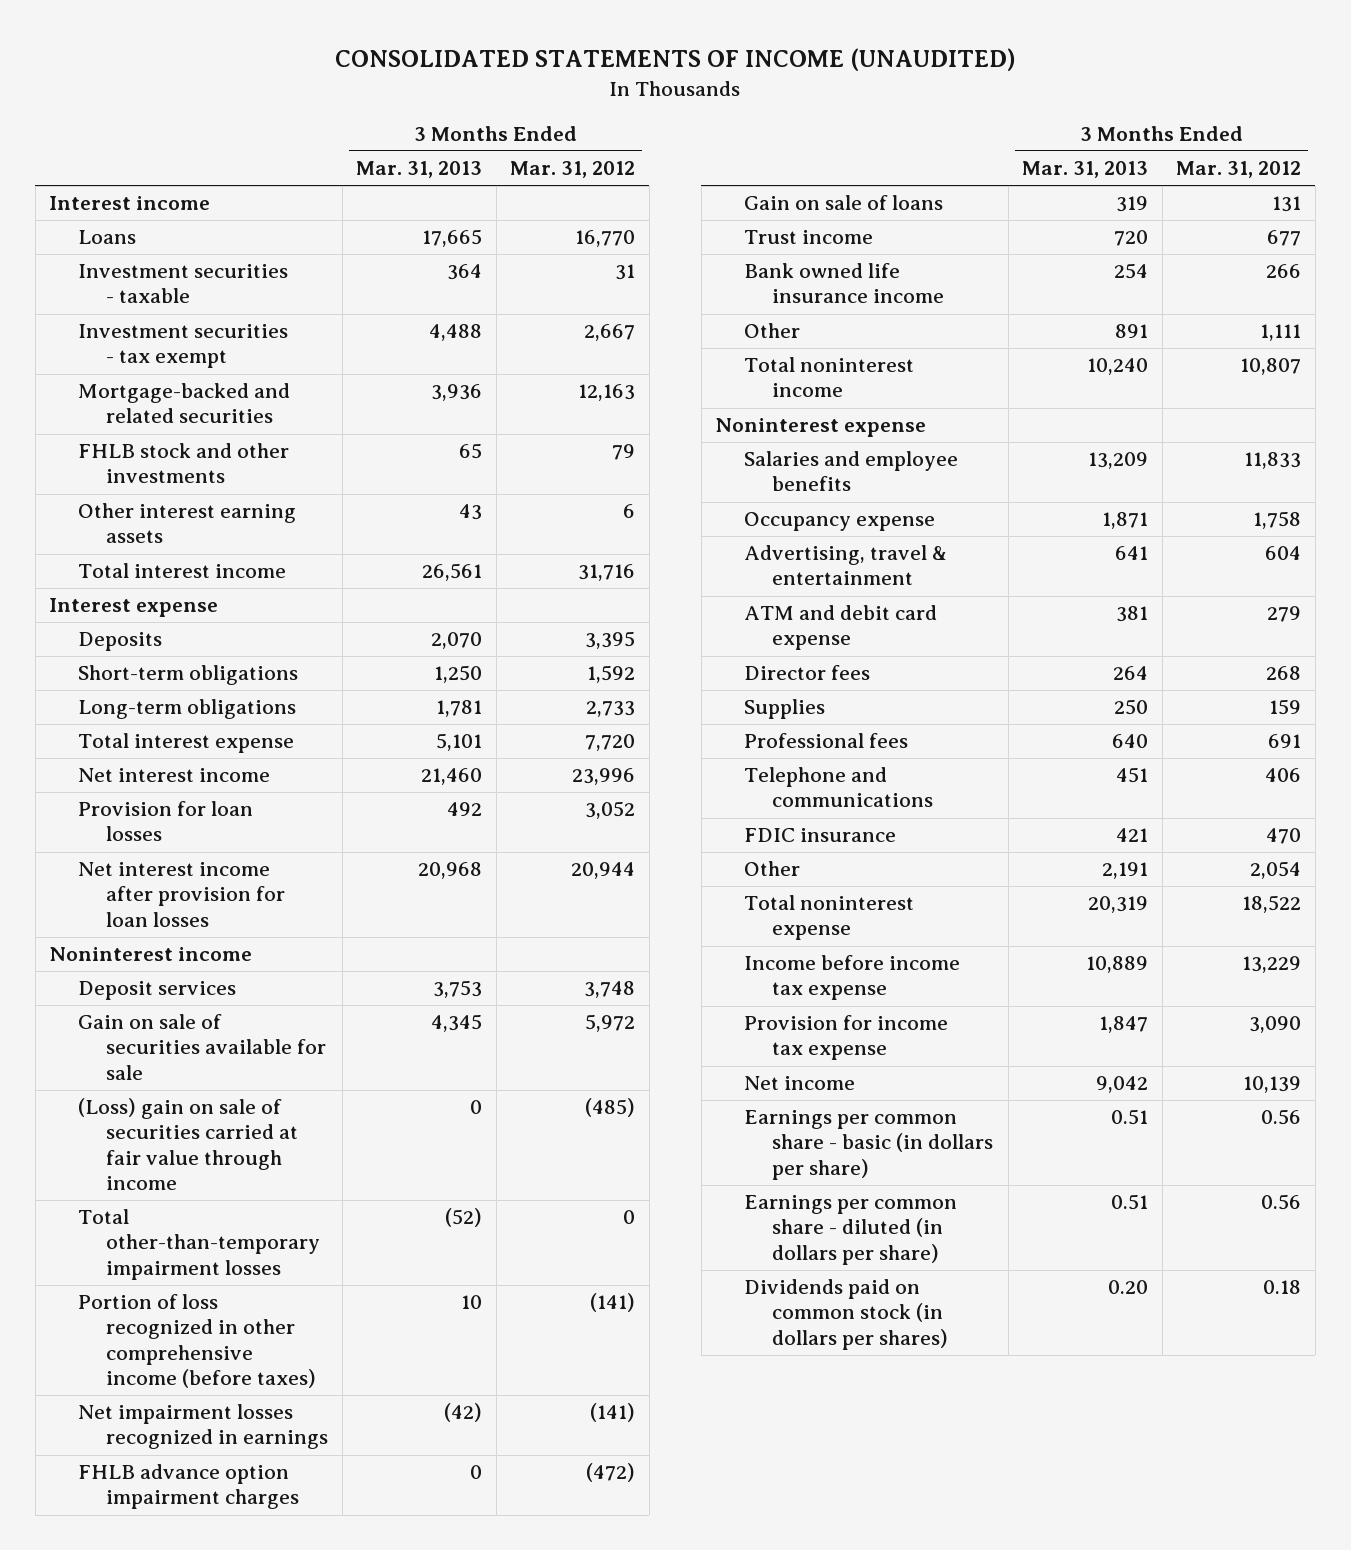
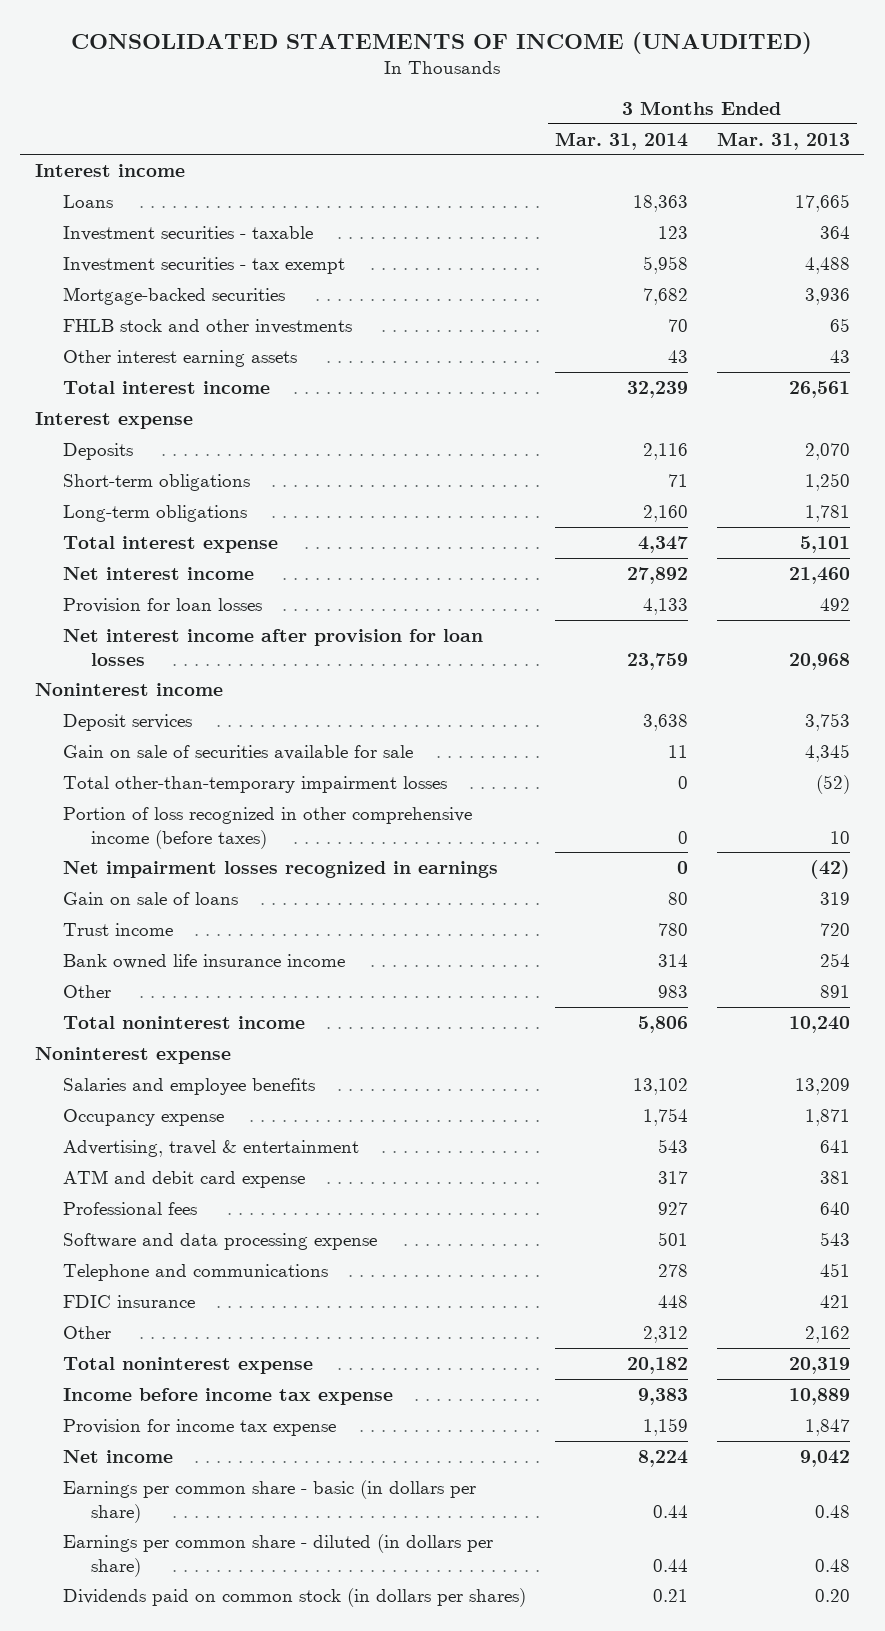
[510,161,636,179] Mar. 31, 2012 -> none
none -> [554,131,688,150] Mar. 31, 2014
[77,383,290,424] Mortgage-backed and related securities -> [62,286,285,305] Mortgage-backed securities
[77,1098,299,1190] (Loss) gain on sale of securities carried at fair value through income -> none
[77,1464,300,1510] FHLB advance option impairment charges -> none
[743,665,870,681] Director fees -> none
[743,699,825,720] Supplies -> none
none -> [62,1232,377,1250] Software and data processing expense
[1102,862,1149,880] 2,191 -> [804,1325,850,1343] 2,162
[1111,1109,1149,1126] 0.51 -> [814,1504,850,1518] 0.48
[1111,1194,1149,1211] 0.51 -> [814,1558,850,1572] 0.48

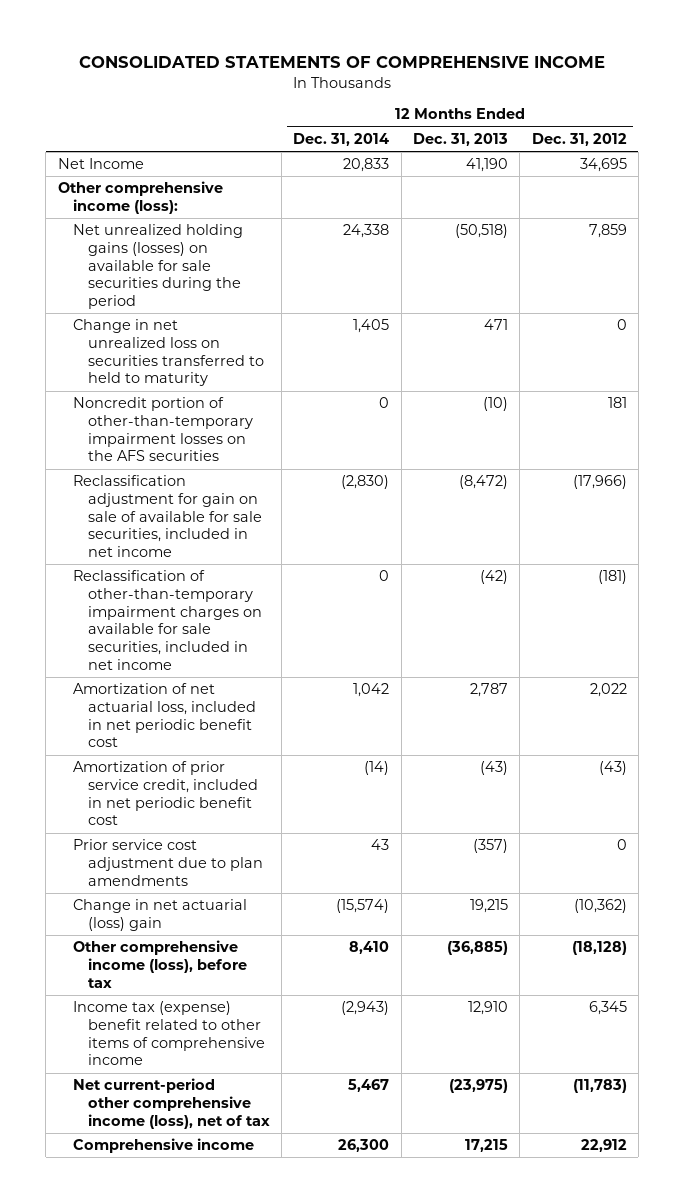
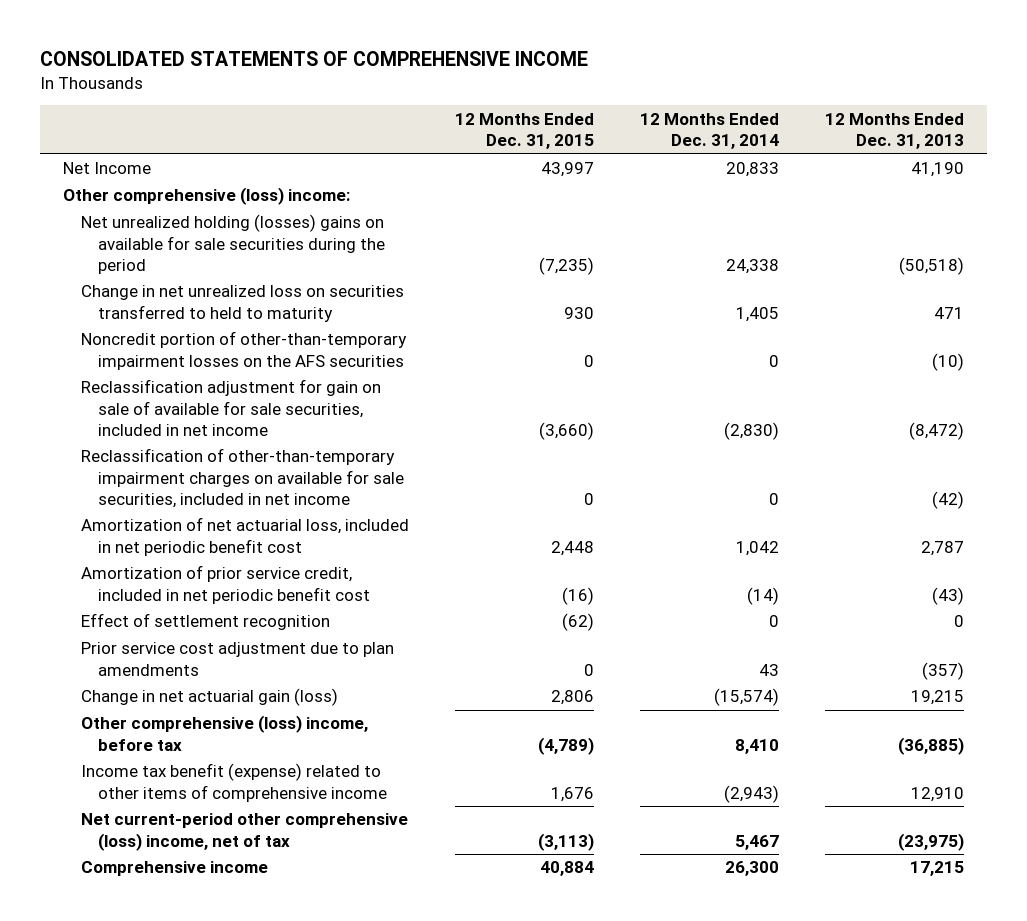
[531,132,627,146] Dec. 31, 2012 -> none
none -> [454,112,594,150] 12 Months Ended Dec. 31, 2015
[57,181,223,214] Other comprehensive income (loss): -> [63,187,351,206] Other comprehensive (loss) income:
[72,224,243,310] Net unrealized holding gains (losses) on available for sale securities during the period -> [80,214,386,274] Net unrealized holding (losses) gains on available for sale securities during the period
none -> [80,613,330,631] Effect of settlement recognition
[72,899,247,931] Change in net actuarial (loss) gain -> [80,688,338,707] Change in net actuarial gain (loss)
[72,940,247,988] Other comprehensive income (loss), before tax -> [80,715,368,751] Other comprehensive (loss) income, before tax
[72,1001,265,1066] Income tax (expense) benefit related to other items of comprehensive income -> [80,763,388,802] Income tax benefit (expense) related to other items of comprehensive income
[72,1078,270,1129] Net current-period other comprehensive income (loss), net of tax -> [80,813,408,851] Net current-period other comprehensive (loss) income, net of tax

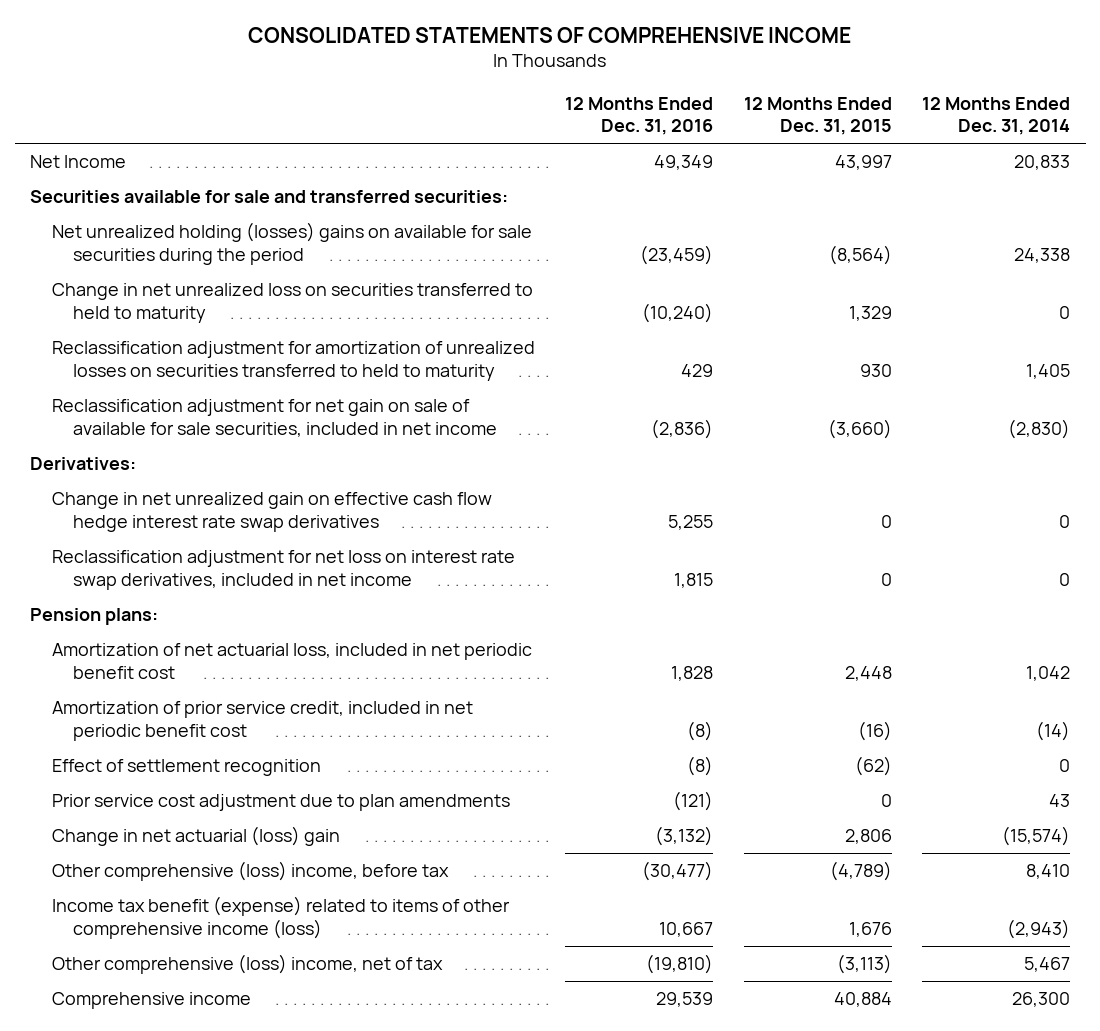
[825,112,965,150] 12 Months Ended Dec. 31, 2013 -> none
none -> [565,96,714,136] 12 Months Ended Dec. 31, 2016
[63,187,351,206] Other comprehensive (loss) income: -> none
[80,331,407,370] Noncredit portion of other-than-temporary impairment losses on the AFS securities -> none
[80,448,405,508] Reclassification of other-than-temporary impairment charges on available for sale securities, included in net income -> none
none -> [30,189,509,203] Securities available for sale and transferred securities:
[538,256,594,275] (7,235) -> [828,244,892,265] (8,564)
[563,306,594,319] 930 -> [848,305,892,321] 1,329
[736,306,780,322] 1,405 -> [1059,305,1071,319] 0
none -> [51,340,535,381] Reclassification adjustment for amortization of unrealized losses on securities transferred to held to maturity
[80,379,381,436] Reclassification adjustment for gain on sale of available for sale securities, included in net income -> [51,398,498,437] Reclassification adjustment for net gain on sale of available for sale securities, included in net income
none -> [30,456,137,470] Derivatives:
none -> [51,491,492,532] Change in net unrealized gain on effective cash flow hedge interest rate swap derivatives
none -> [51,549,515,590] Reclassification adjustment for net loss on interest rate swap derivatives, included in net income
none -> [30,607,159,625] Pension plans:
[80,688,338,707] Change in net actuarial gain (loss) -> [51,825,340,846] Change in net actuarial (loss) gain
[80,763,388,802] Income tax benefit (expense) related to other items of comprehensive income -> [51,895,510,939] Income tax benefit (expense) related to items of other comprehensive income (loss)
[80,813,408,851] Net current-period other comprehensive (loss) income, net of tax -> [51,953,443,974] Other comprehensive (loss) income, net of tax

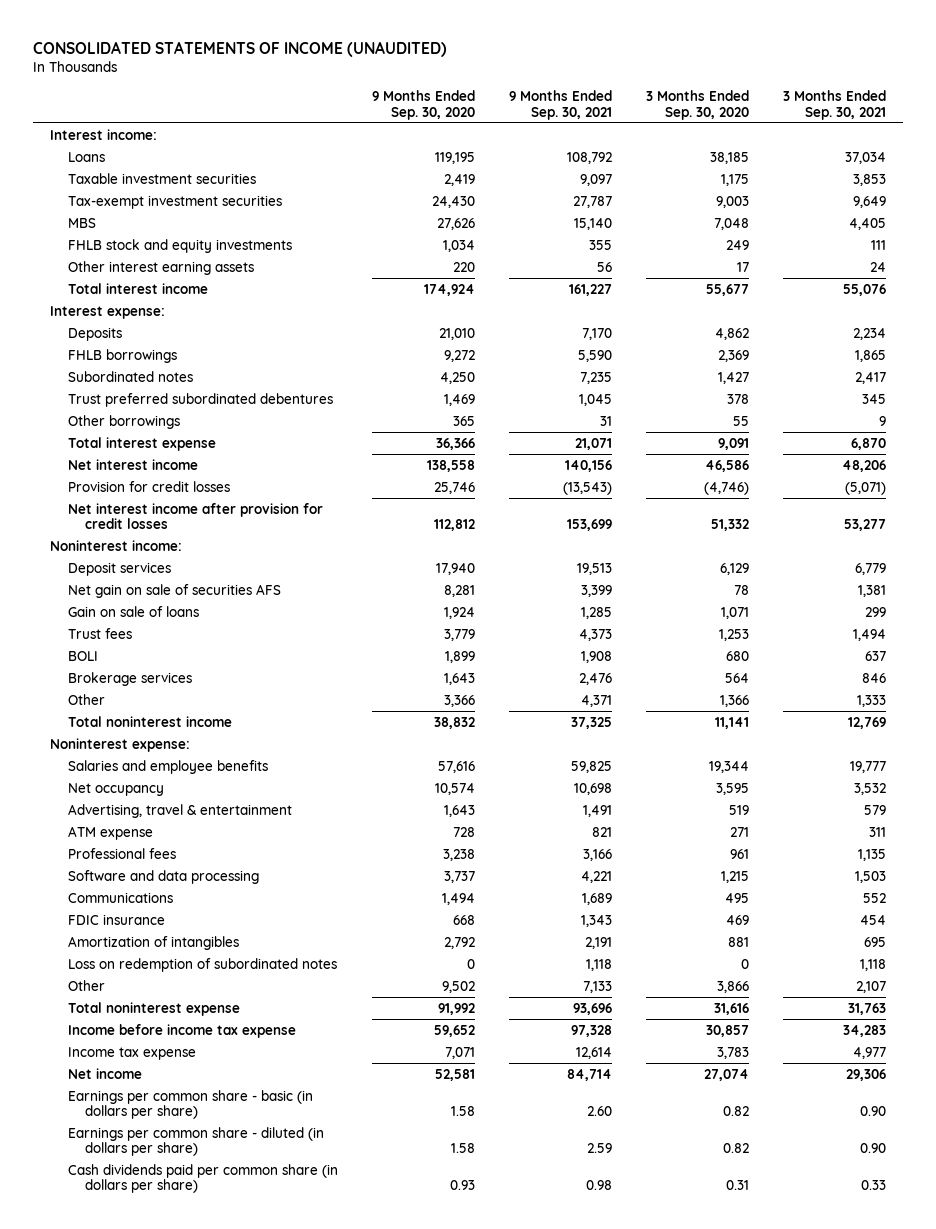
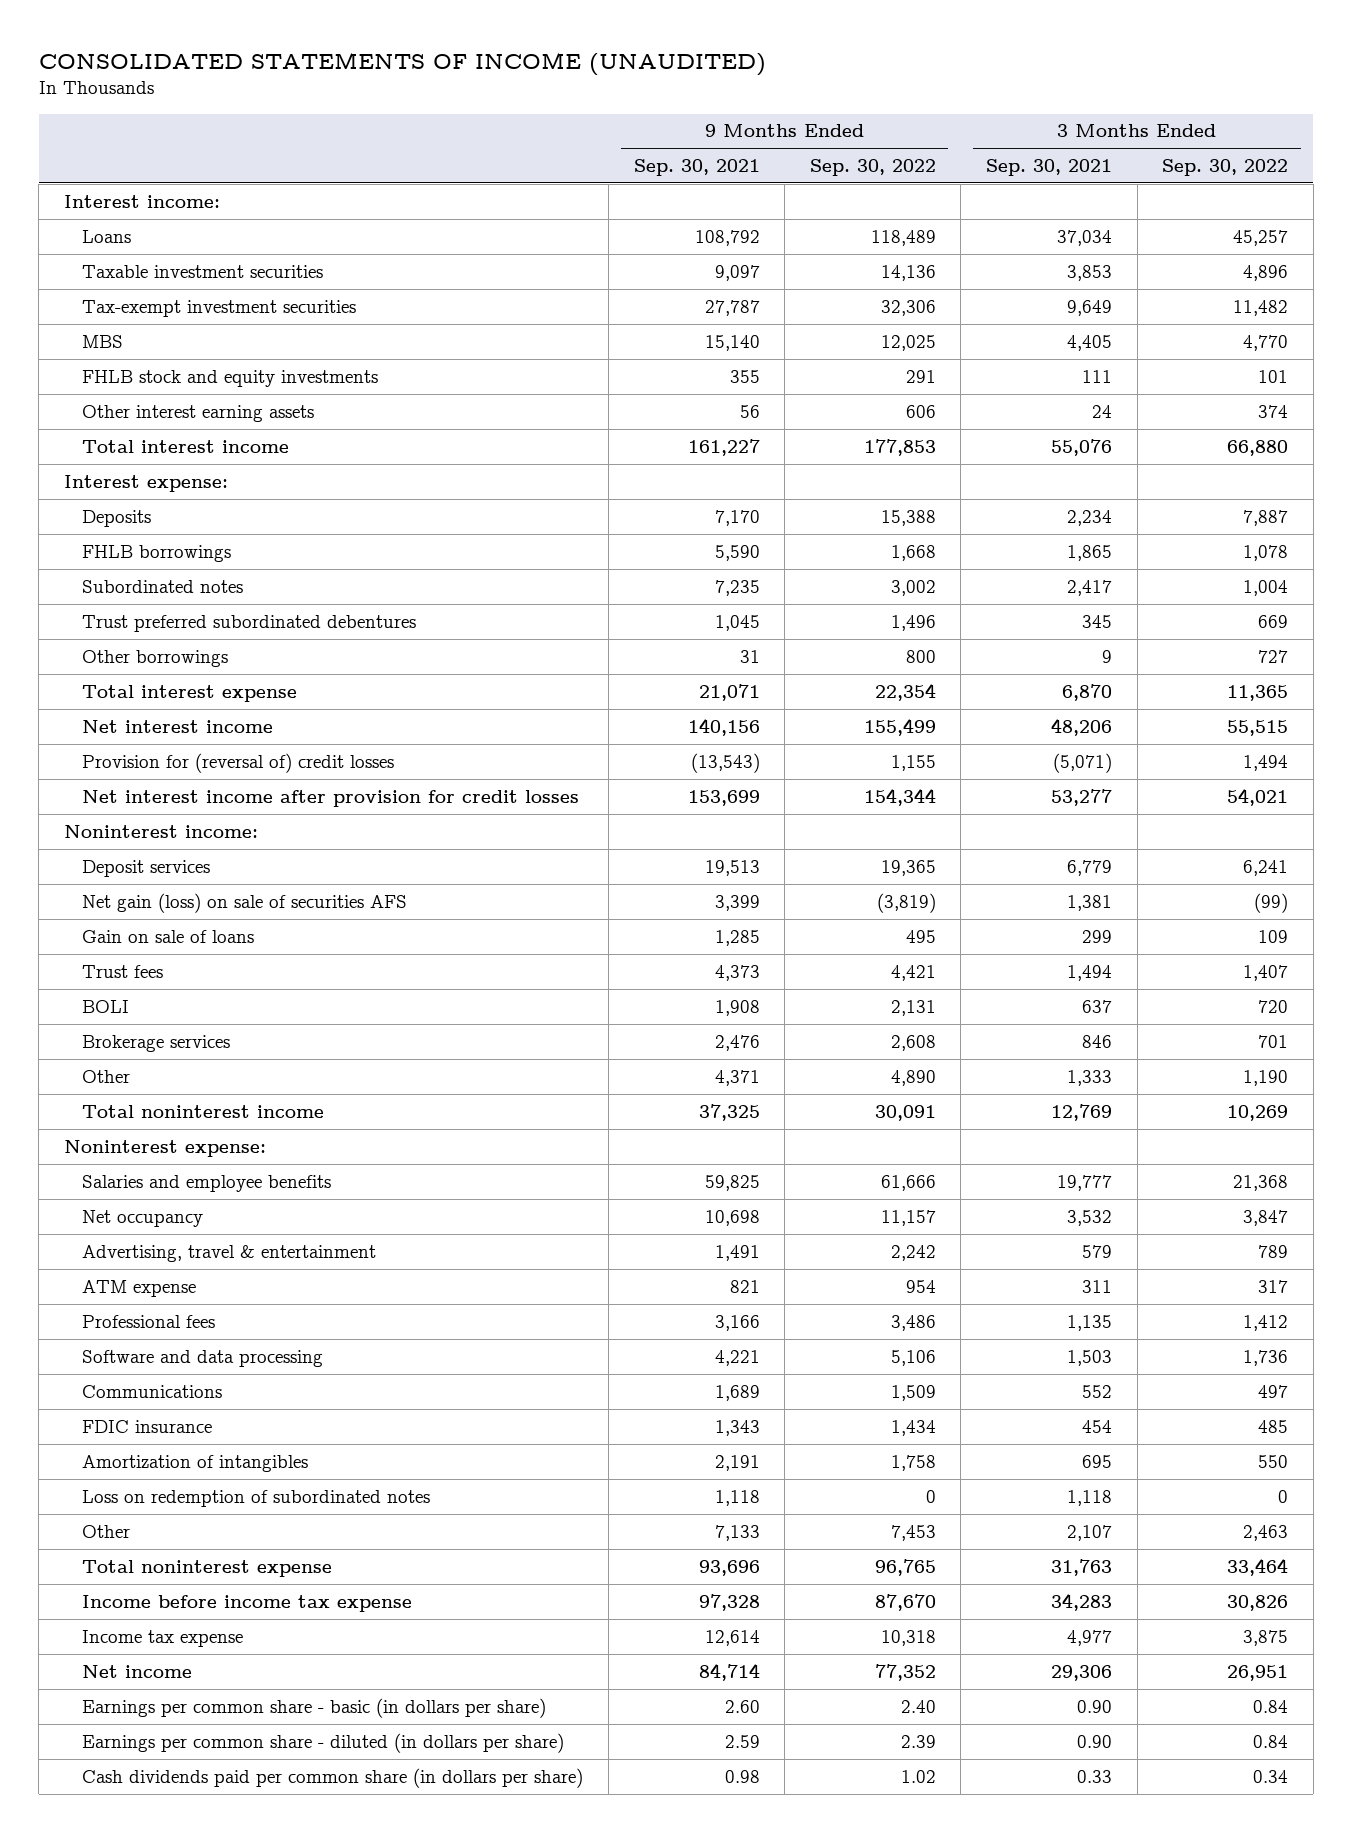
[371,89,475,120] 9 Months Ended Sep. 30, 2020 -> none
[645,89,749,120] 3 Months Ended Sep. 30, 2020 -> none
none -> [809,159,936,177] Sep. 30, 2022
none -> [1162,159,1289,177] Sep. 30, 2022
[67,480,230,492] Provision for credit losses -> [82,752,395,773] Provision for (reversal of) credit losses
[67,583,281,598] Net gain on sale of securities AFS -> [82,892,408,913] Net gain (loss) on sale of securities AFS

